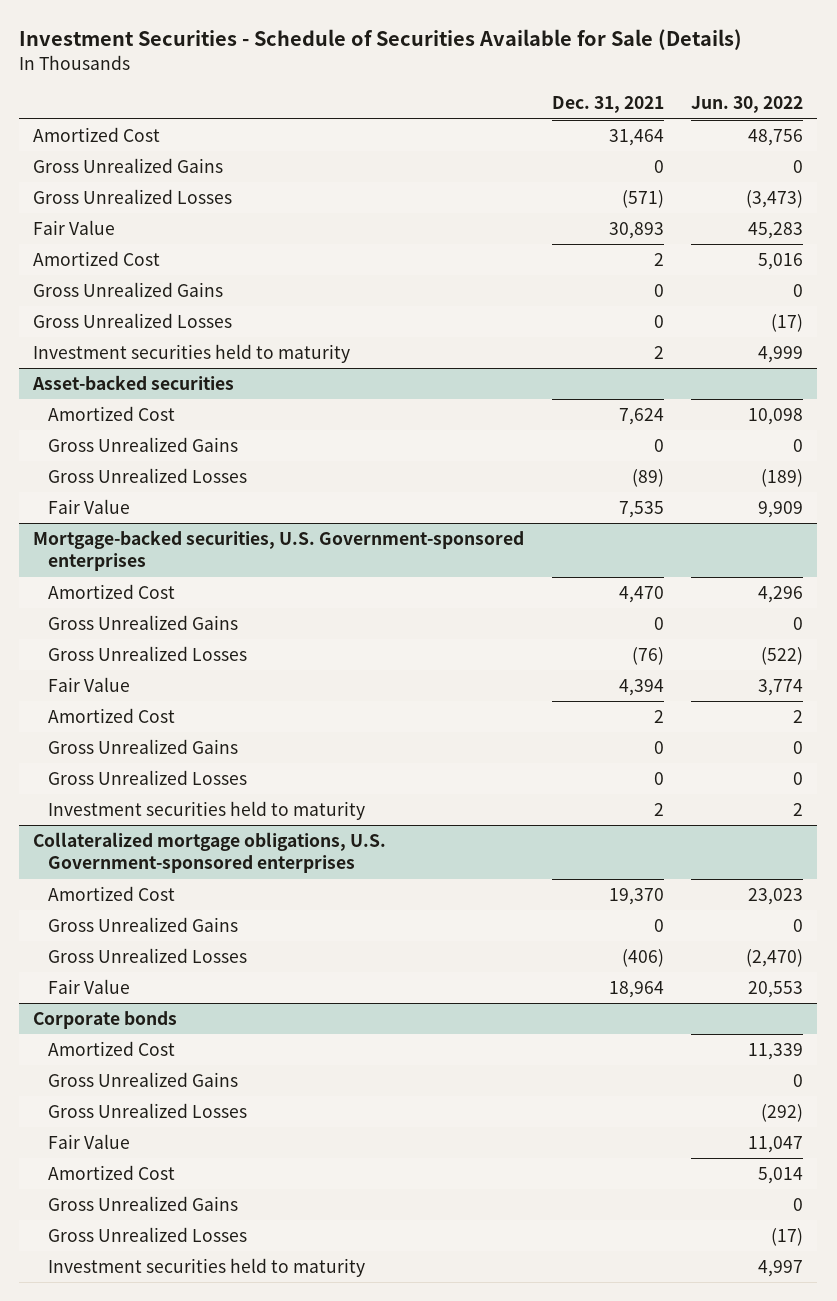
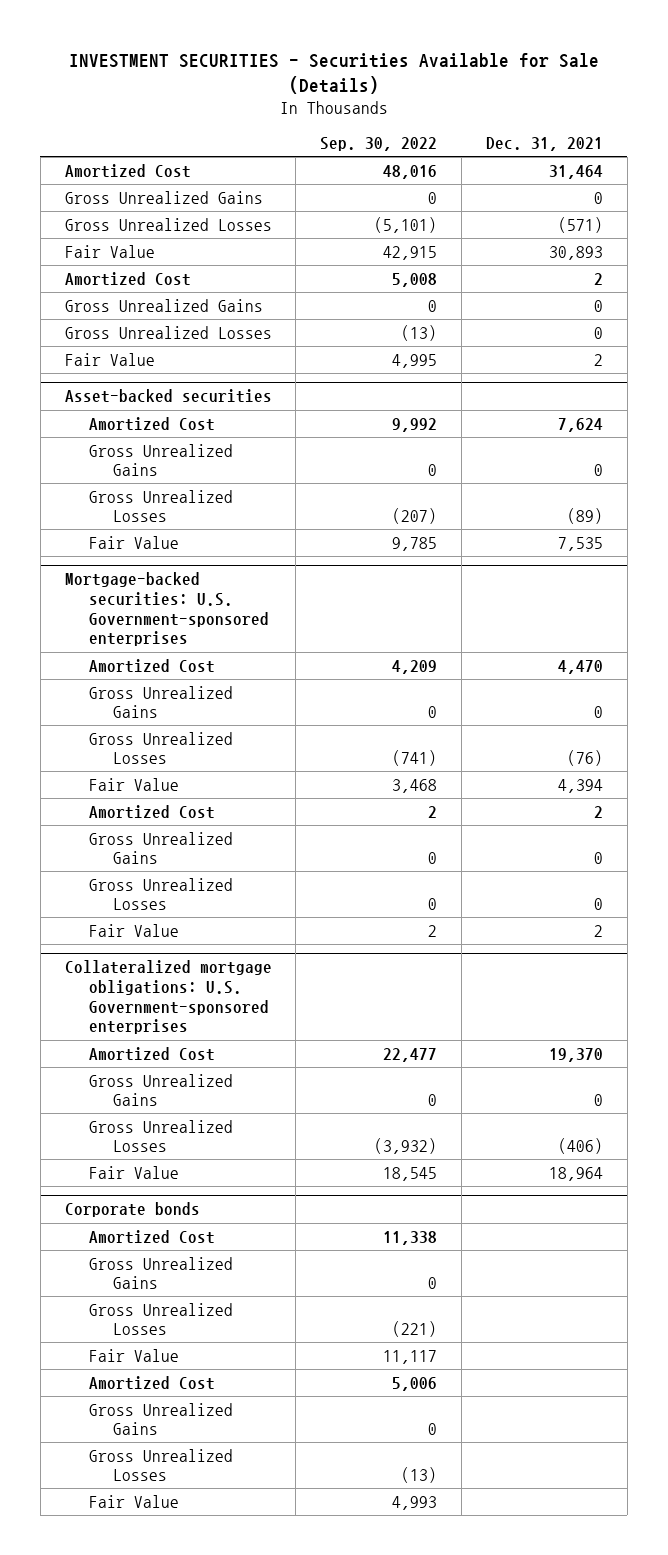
[19,29,743,51] Investment Securities - Schedule of Securities Available for Sale (Details) -> [68,52,599,95] INVESTMENT SECURITIES - Securities Available for Sale (Details)
[691,96,804,114] Jun. 30, 2022 -> none
none -> [320,136,438,151] Sep. 30, 2022
[33,344,351,364] Investment securities held to maturity -> [64,352,155,366] Fair Value
[33,530,525,572] Mortgage-backed securities, U.S. Government-sponsored enterprises -> [64,572,269,647] Mortgage-backed securities: U.S. Government-sponsored enterprises
[47,801,365,821] Investment securities held to maturity -> [88,923,179,937] Fair Value
[33,832,387,874] Collateralized mortgage obligations, U.S. Government-sponsored enterprises -> [64,960,272,1035] Collateralized mortgage obligations: U.S. Government-sponsored enterprises
[47,1258,365,1278] Investment securities held to maturity -> [88,1494,179,1508] Fair Value

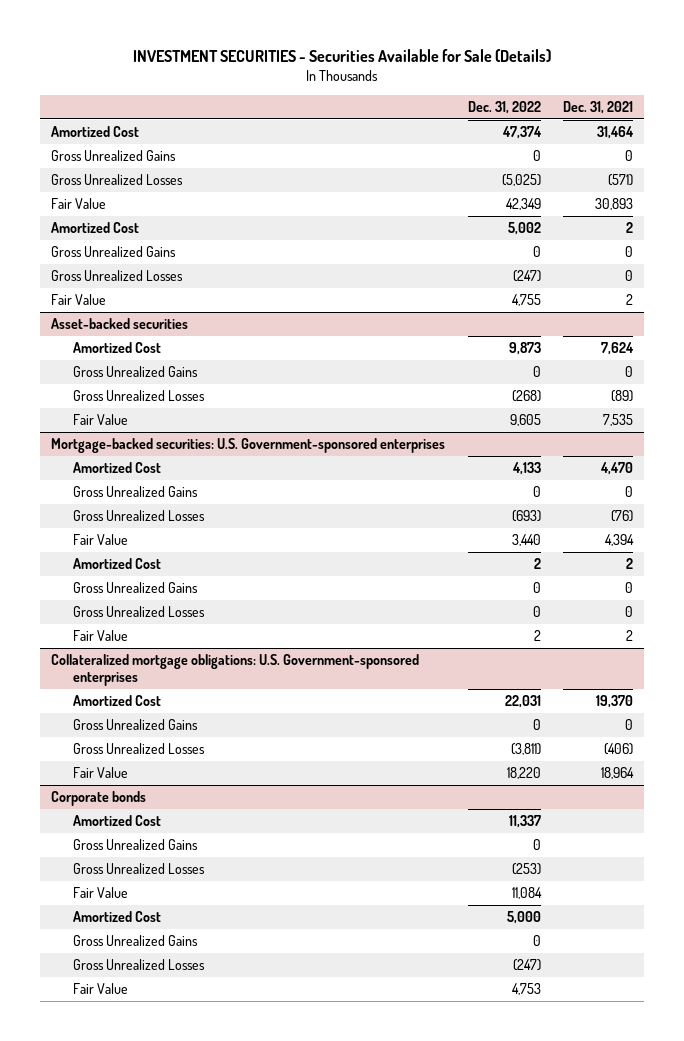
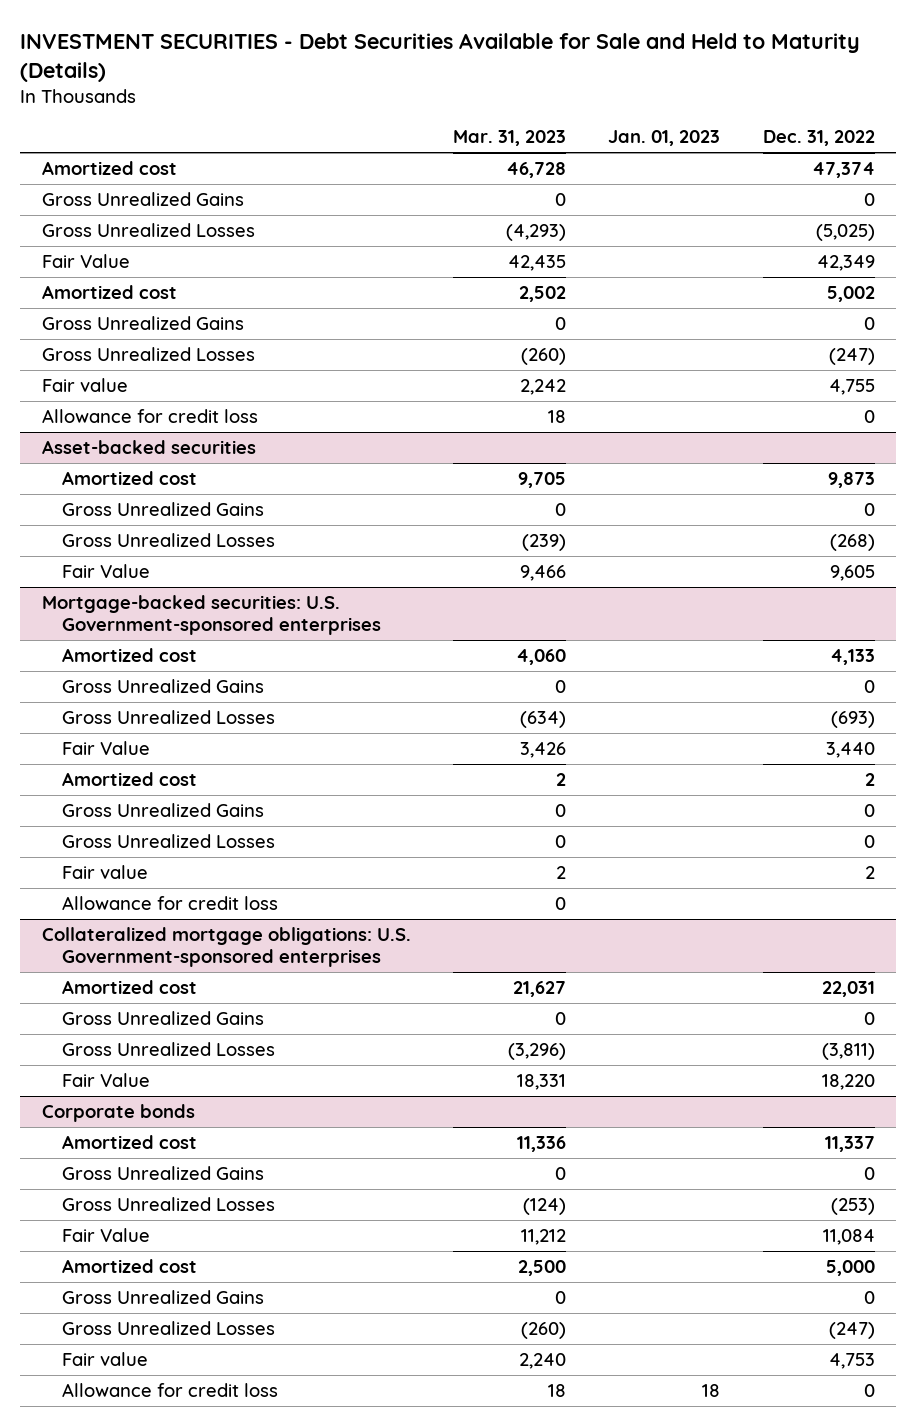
[133,48,552,62] INVESTMENT SECURITIES - Securities Available for Sale (Details) -> [20,33,861,82] INVESTMENT SECURITIES - Debt Securities Available for Sale and Held to Maturity (Details)
[563,100,634,114] Dec. 31, 2021 -> none
none -> [452,130,566,147] Mar. 31, 2023
none -> [608,130,721,147] Jan. 01, 2023
[51,126,140,138] Amortized Cost -> [41,161,177,176] Amortized cost
[51,222,140,234] Amortized Cost -> [41,285,177,300] Amortized cost
[51,294,107,306] Fair Value -> [41,378,128,393] Fair value
none -> [41,409,258,424] Allowance for credit loss
[73,342,162,354] Amortized Cost -> [61,471,197,486] Amortized cost
[73,462,162,474] Amortized Cost -> [61,648,197,663] Amortized cost
[73,558,162,570] Amortized Cost -> [61,772,197,787] Amortized cost
[73,630,129,642] Fair Value -> [61,865,148,880] Fair value
none -> [61,896,278,911] Allowance for credit loss
[73,695,162,707] Amortized Cost -> [61,980,197,995] Amortized cost
[73,815,162,827] Amortized Cost -> [61,1135,197,1150] Amortized cost
[73,911,162,923] Amortized Cost -> [61,1259,197,1274] Amortized cost
[73,983,129,995] Fair Value -> [61,1352,148,1367] Fair value
none -> [61,1383,278,1398] Allowance for credit loss

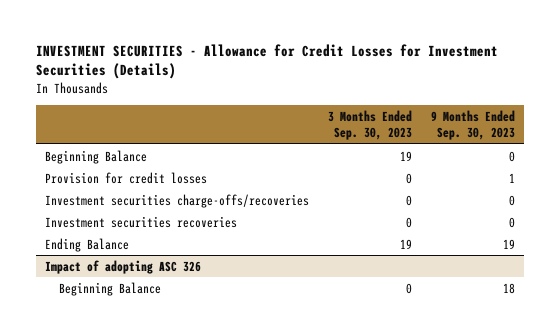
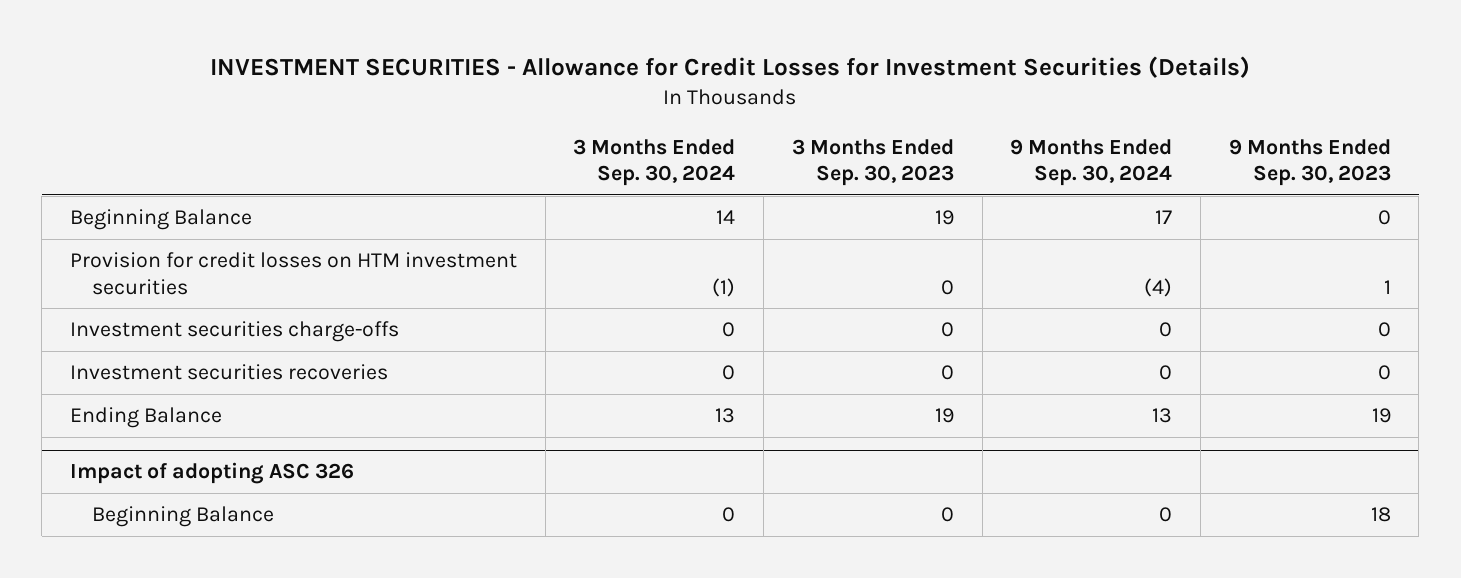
none -> [573,138,736,186] 3 Months Ended Sep. 30, 2024
none -> [1010,138,1173,186] 9 Months Ended Sep. 30, 2024
[45,171,208,184] Provision for credit losses -> [70,252,518,295] Provision for credit losses on HTM investment securities
[45,193,310,208] Investment securities charge-offs/recoveries -> [70,321,400,343] Investment securities charge-offs

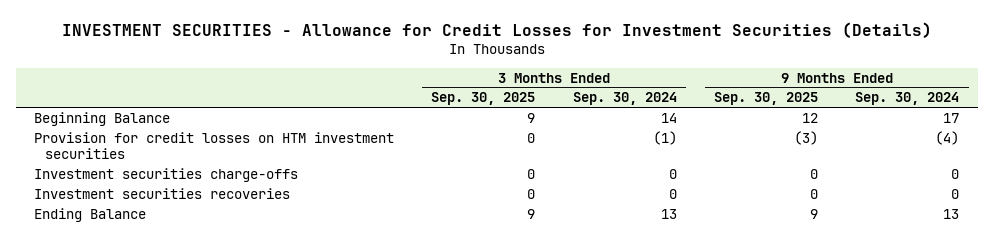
[791,138,954,186] 3 Months Ended Sep. 30, 2023 -> none
[1228,138,1391,186] 9 Months Ended Sep. 30, 2023 -> none
none -> [431,92,536,106] Sep. 30, 2025
none -> [714,92,819,106] Sep. 30, 2025
[70,462,355,485] Impact of adopting ASC 326 -> none
[91,506,274,528] Beginning Balance -> none

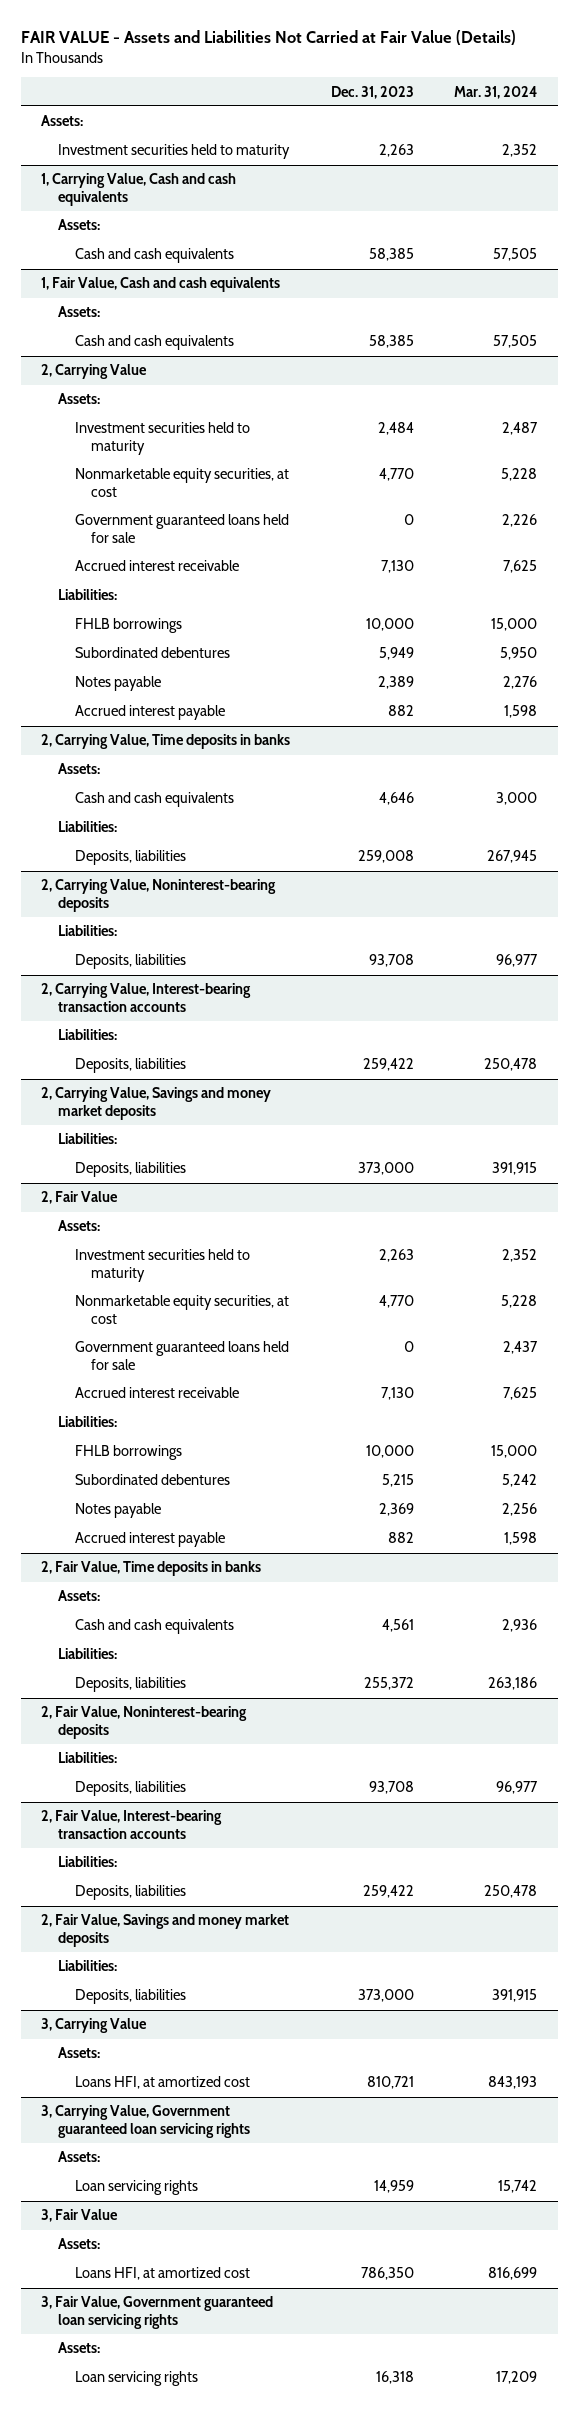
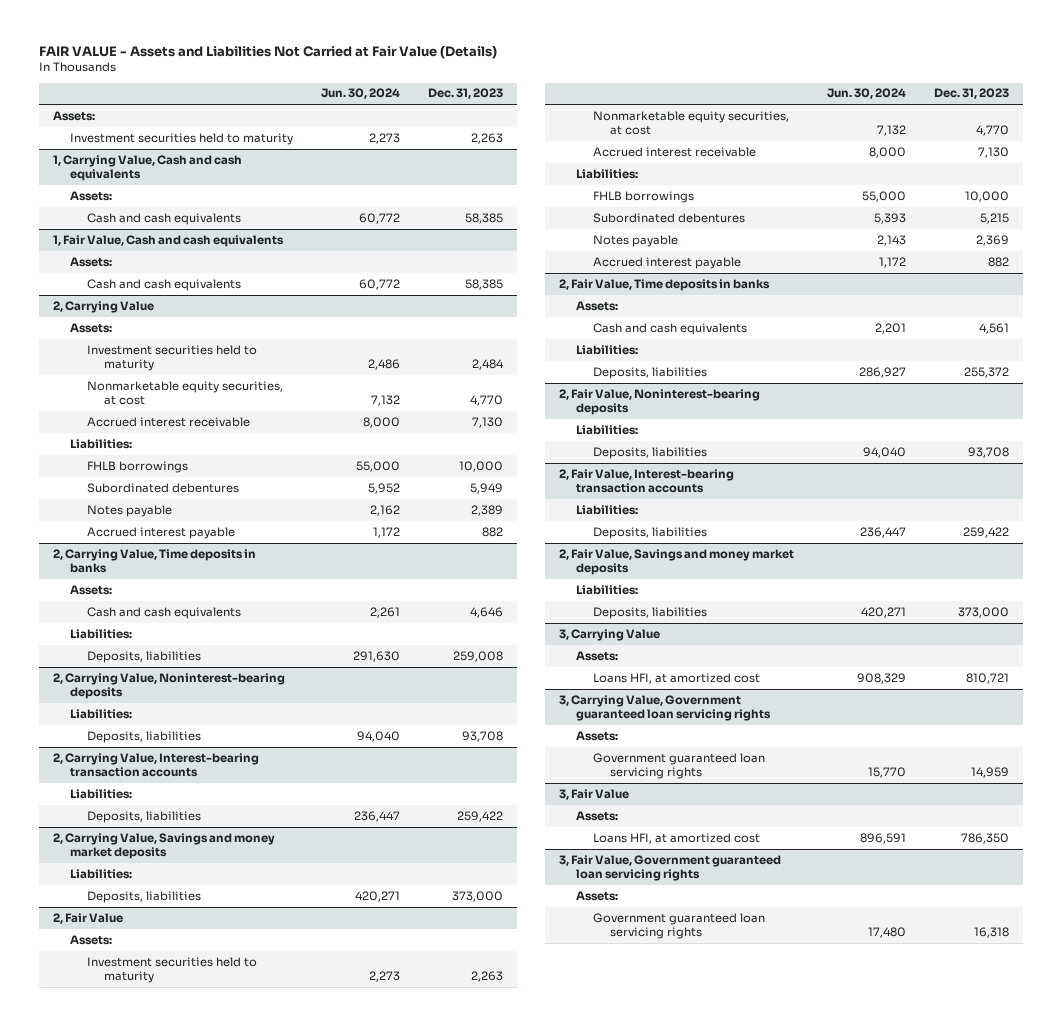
[454,85,538,99] Mar. 31, 2024 -> none
none -> [320,88,400,100] Jun. 30, 2024
[74,514,289,543] Government guaranteed loans held for sale -> none
[74,1341,289,1370] Government guaranteed loans held for sale -> none
[74,2180,198,2196] Loan servicing rights -> [593,752,766,780] Government guaranteed loan servicing rights
[74,2371,198,2387] Loan servicing rights -> [593,912,766,940] Government guaranteed loan servicing rights

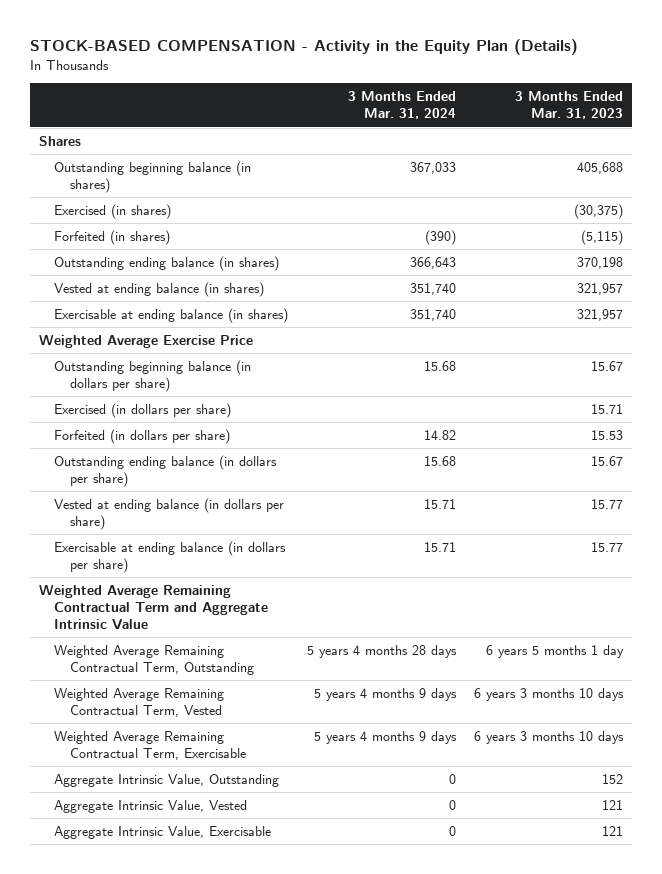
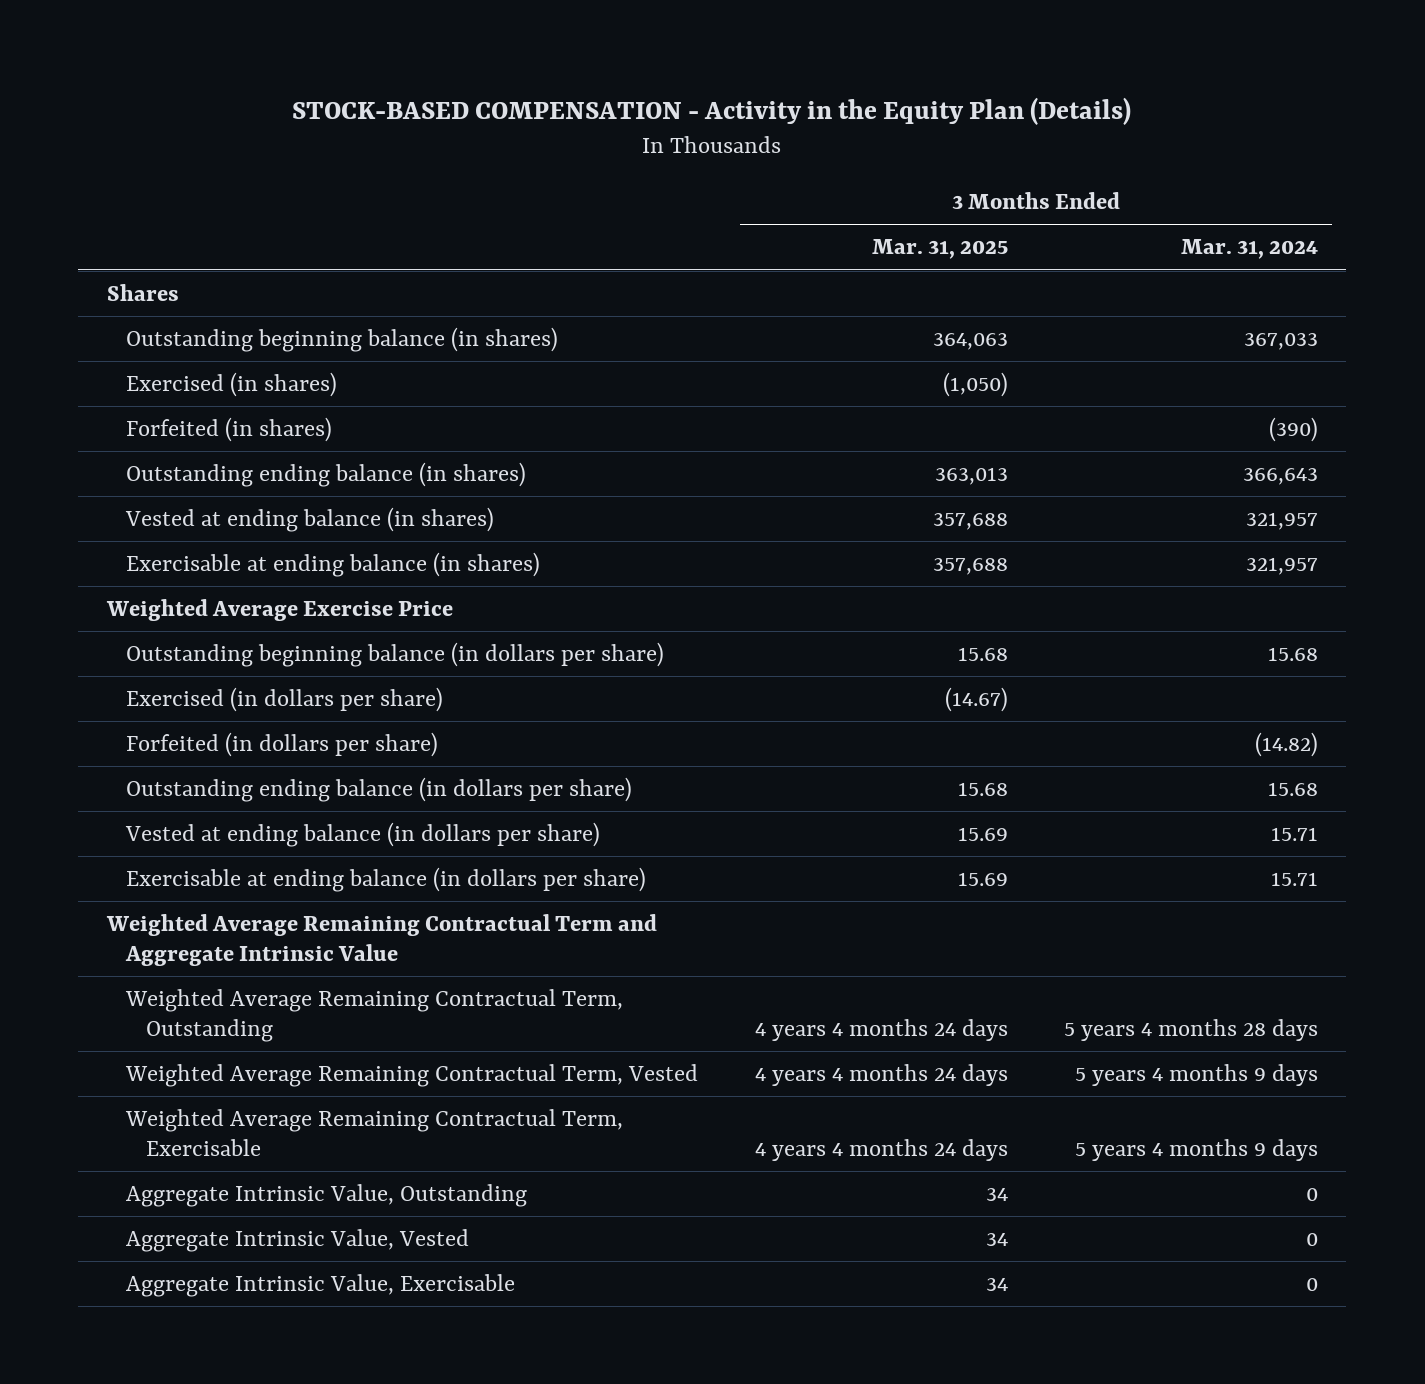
[515,91,624,120] 3 Months Ended Mar. 31, 2023 -> none
none -> [871,239,1008,260] Mar. 31, 2025
[409,282,456,295] 351,740 -> [1245,511,1318,530] 321,957
[409,308,456,321] 351,740 -> [1245,556,1318,575] 321,957
[423,429,456,440] 14.82 -> [1254,731,1318,757] (14.82)

